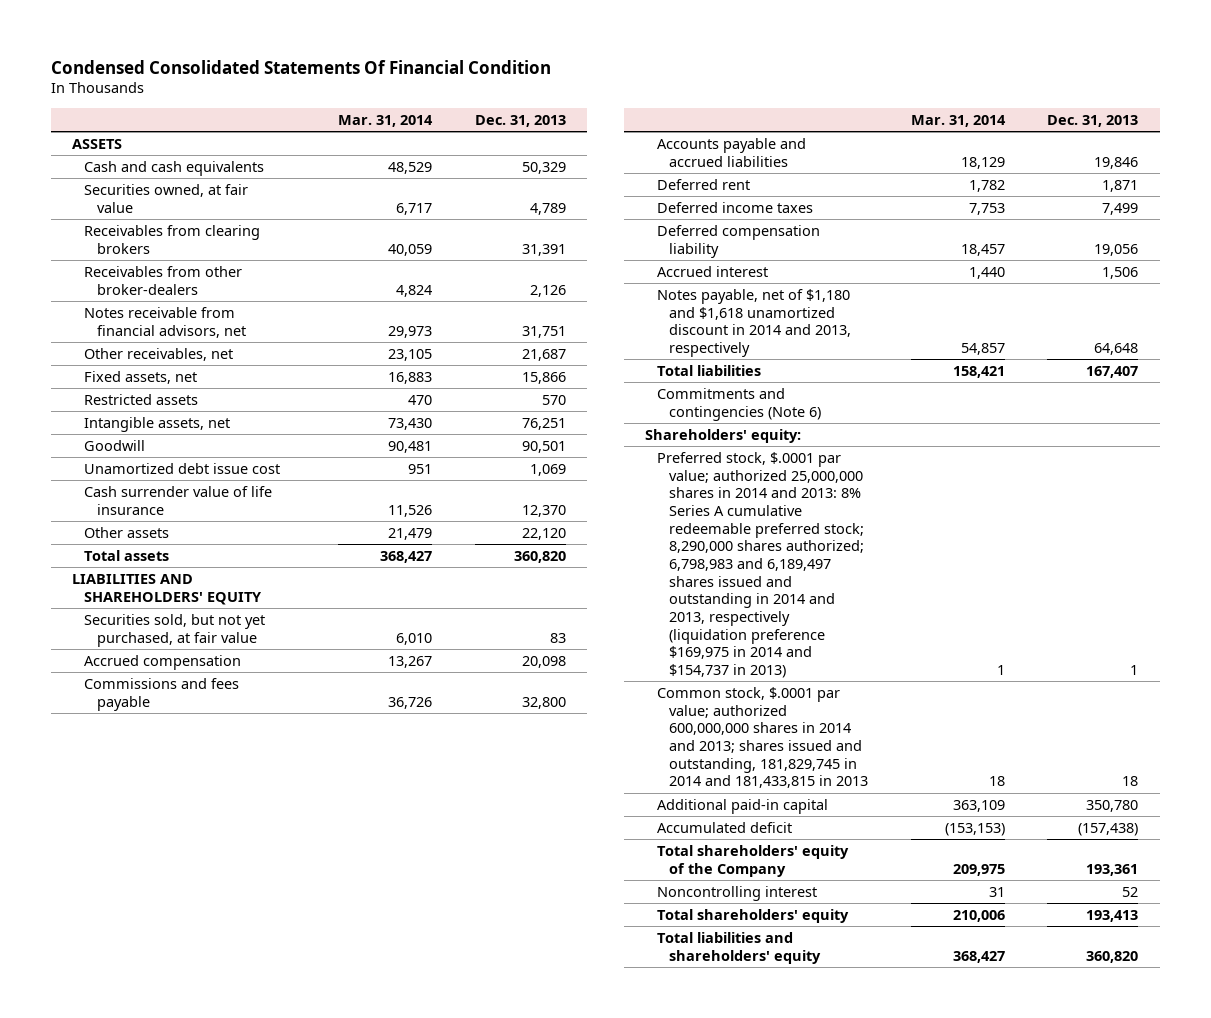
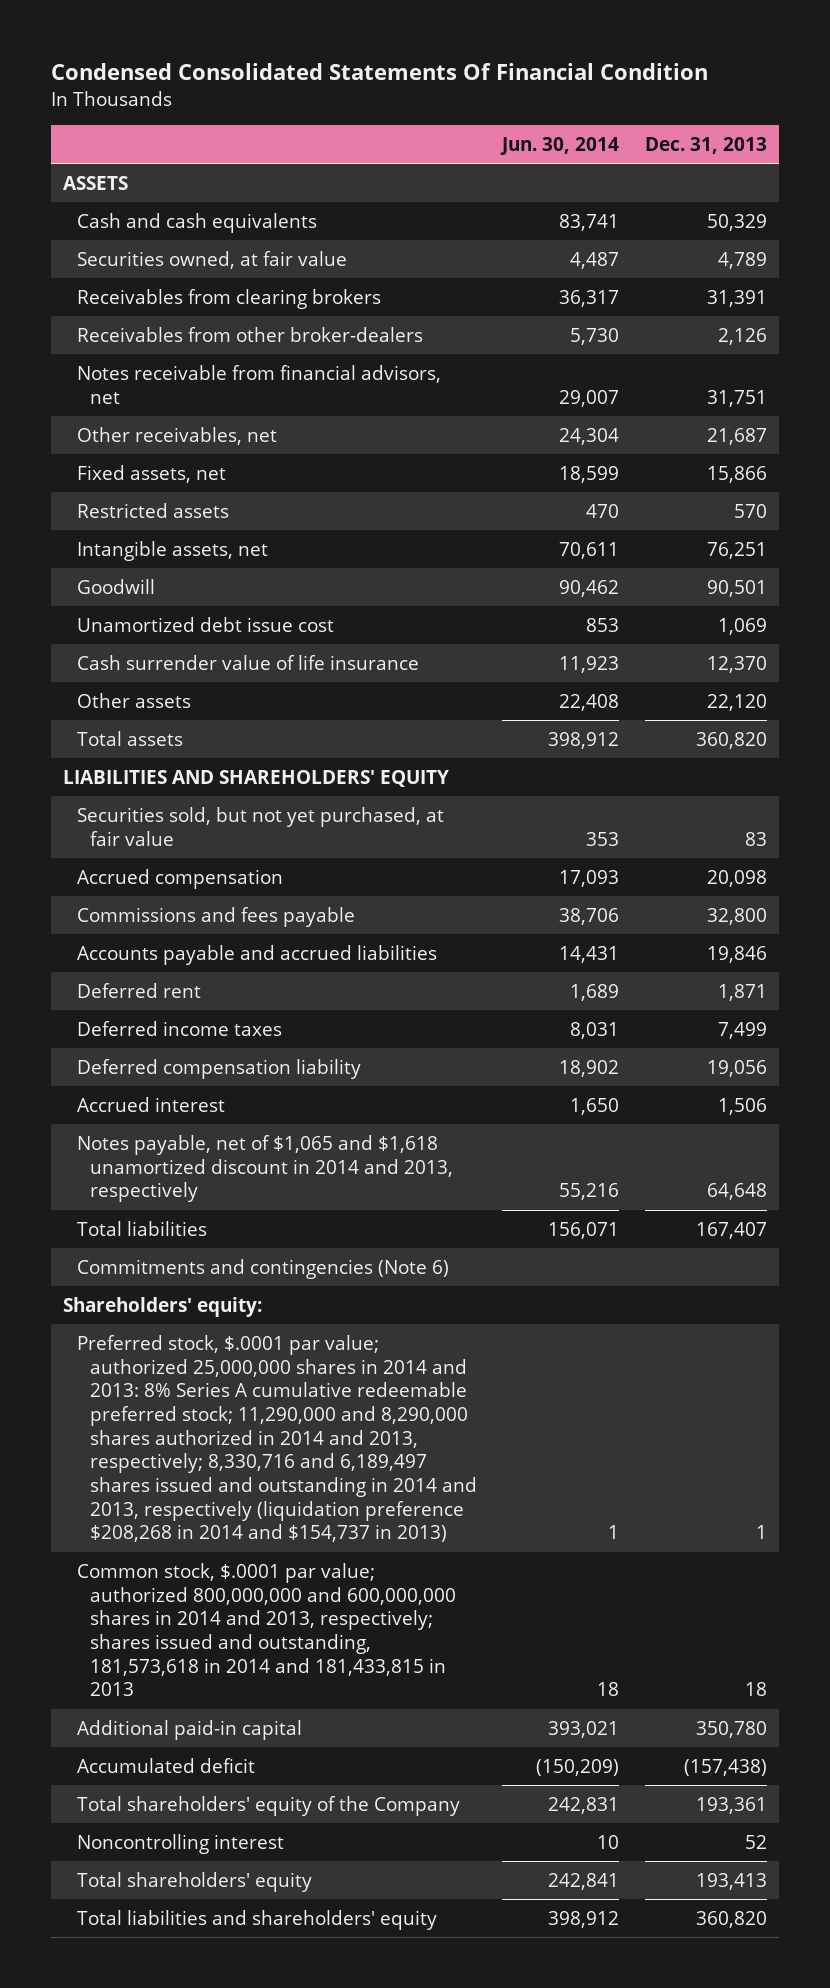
[338,114,434,127] Mar. 31, 2014 -> none
none -> [500,136,620,155] Jun. 30, 2014
[657,288,852,357] Notes payable, net of $1,180 and $1,618 unamortized discount in 2014 and 2013, respectively -> [76,1134,454,1203] Notes payable, net of $1,065 and $1,618 unamortized discount in 2014 and 2013, respectively
[657,451,865,678] Preferred stock, $.0001 par value; authorized 25,000,000 shares in 2014 and 2013: 8% Series A cumulative redeemable preferred stock; 8,290,000 shares authorized; 6,798,983 and 6,189,497 shares issued and outstanding in 2014 and 2013, respectively (liquidation preference $169,975 in 2014 and $154,737 in 2013) -> [76,1334,478,1543] Preferred stock, $.0001 par value; authorized 25,000,000 shares in 2014 and 2013: 8% Series A cumulative redeemable preferred stock; 11,290,000 and 8,290,000 shares authorized in 2014 and 2013, respectively; 8,330,716 and 6,189,497 shares issued and outstanding in 2014 and 2013, respectively (liquidation preference $208,268 in 2014 and $154,737 in 2013)
[657,686,869,789] Common stock, $.0001 par value; authorized 600,000,000 shares in 2014 and 2013; shares issued and outstanding, 181,829,745 in 2014 and 181,433,815 in 2013 -> [76,1562,457,1697] Common stock, $.0001 par value; authorized 800,000,000 and 600,000,000 shares in 2014 and 2013, respectively; shares issued and outstanding, 181,573,618 in 2014 and 181,433,815 in 2013

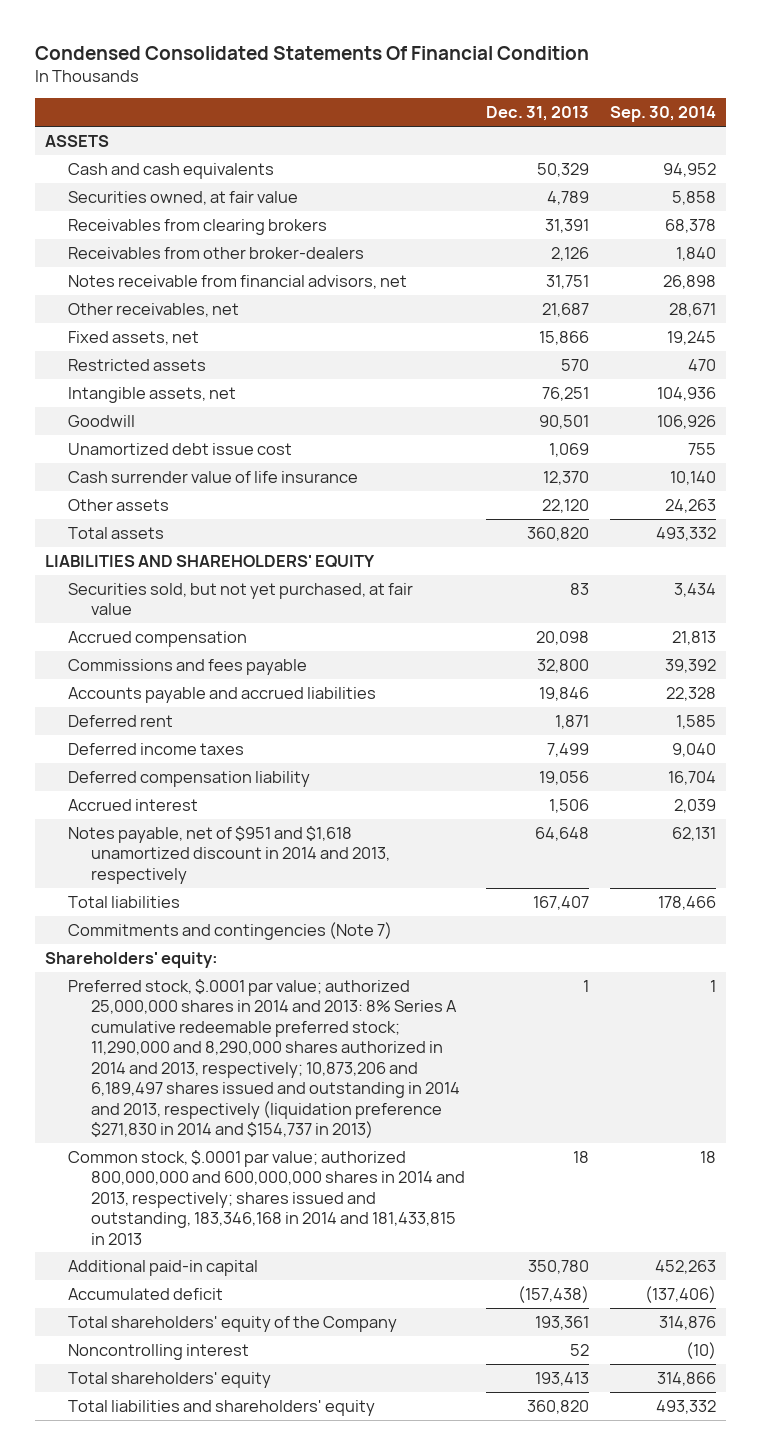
[500,136,620,155] Jun. 30, 2014 -> none
none -> [609,106,716,123] Sep. 30, 2014
[76,1134,454,1203] Notes payable, net of $1,065 and $1,618 unamortized discount in 2014 and 2013, respectively -> [68,825,391,884] Notes payable, net of $951 and $1,618 unamortized discount in 2014 and 2013, respectively
[76,1258,449,1279] Commitments and contingencies (Note 6) -> [68,921,393,940] Commitments and contingencies (Note 7)
[76,1334,478,1543] Preferred stock, $.0001 par value; authorized 25,000,000 shares in 2014 and 2013: 8% Series A cumulative redeemable preferred stock; 11,290,000 and 8,290,000 shares authorized in 2014 and 2013, respectively; 8,330,716 and 6,189,497 shares issued and outstanding in 2014 and 2013, respectively (liquidation preference $208,268 in 2014 and $154,737 in 2013) -> [68,978,461,1139] Preferred stock, $.0001 par value; authorized 25,000,000 shares in 2014 and 2013: 8% Series A cumulative redeemable preferred stock; 11,290,000 and 8,290,000 shares authorized in 2014 and 2013, respectively; 10,873,206 and 6,189,497 shares issued and outstanding in 2014 and 2013, respectively (liquidation preference $271,830 in 2014 and $154,737 in 2013)
[76,1562,457,1697] Common stock, $.0001 par value; authorized 800,000,000 and 600,000,000 shares in 2014 and 2013, respectively; shares issued and outstanding, 181,573,618 in 2014 and 181,433,815 in 2013 -> [68,1149,466,1245] Common stock, $.0001 par value; authorized 800,000,000 and 600,000,000 shares in 2014 and 2013, respectively; shares issued and outstanding, 183,346,168 in 2014 and 181,433,815 in 2013

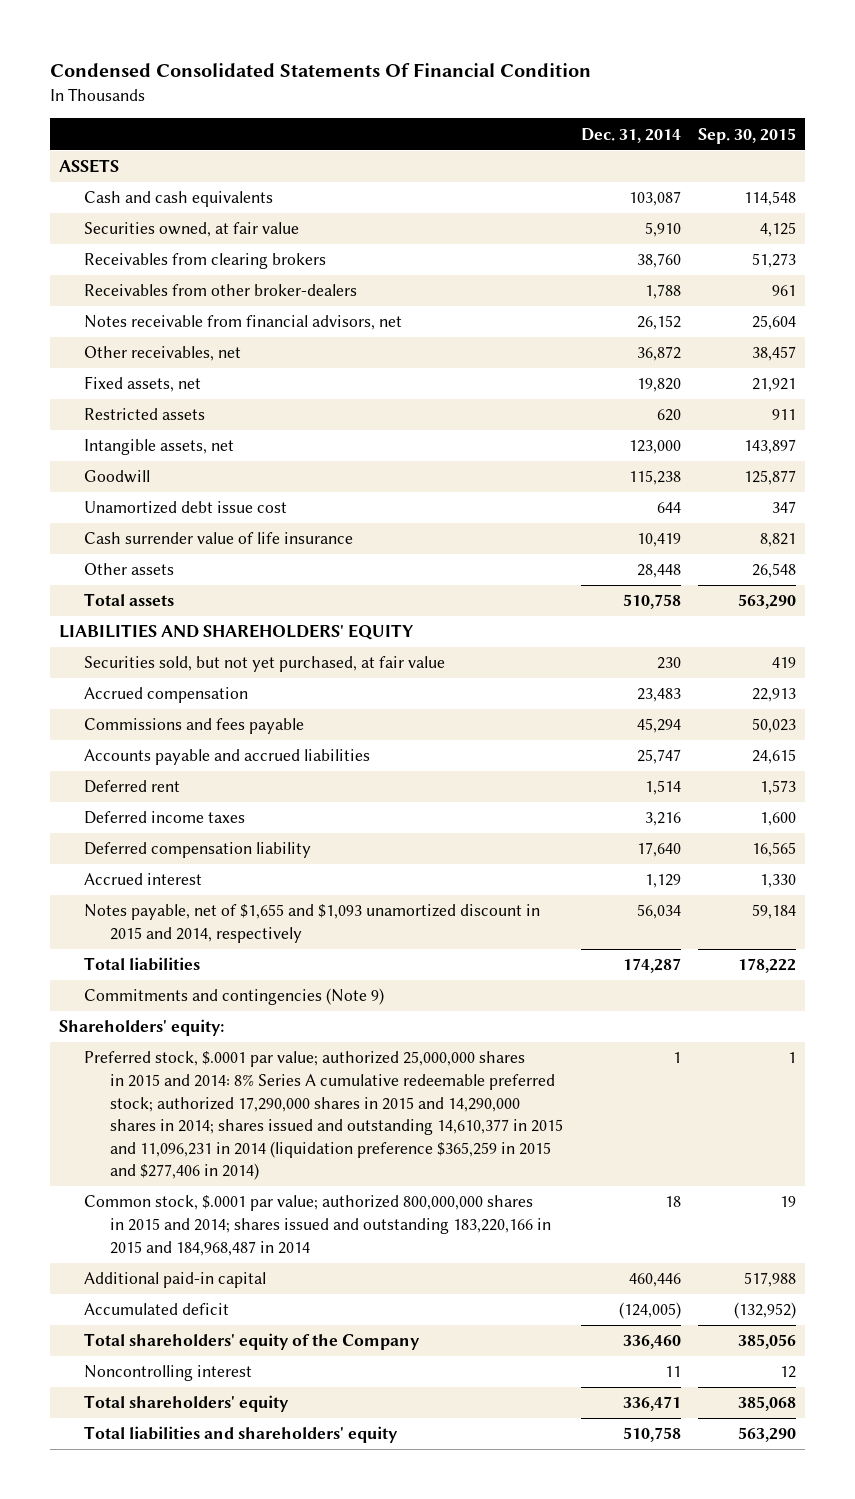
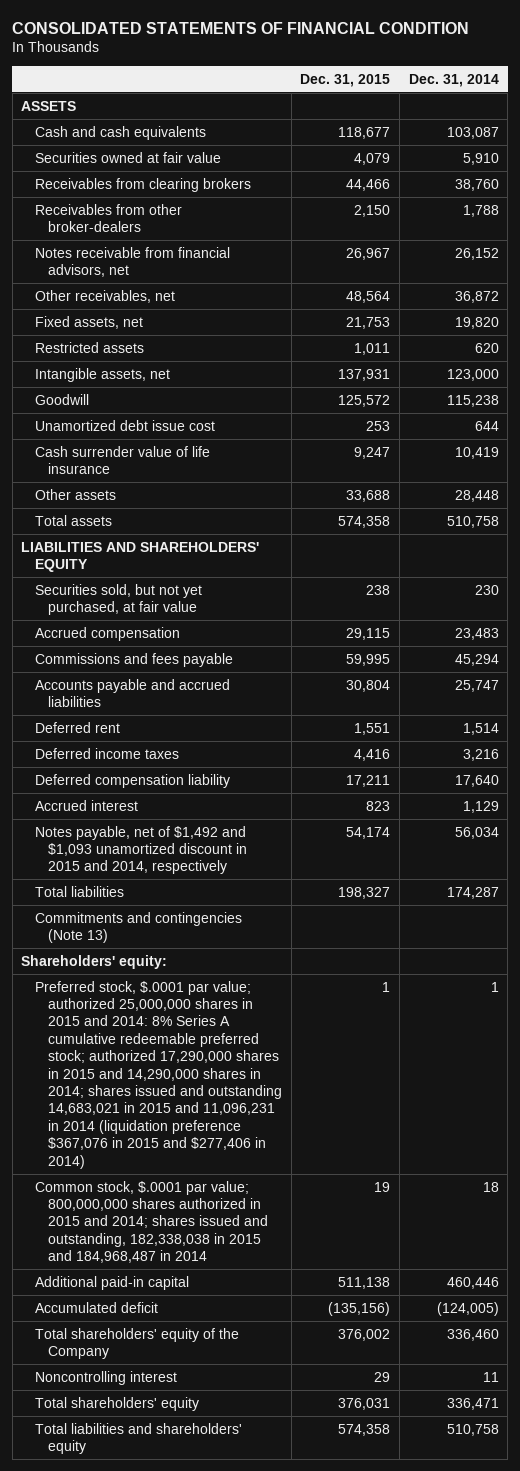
[49,62,591,77] Condensed Consolidated Statements Of Financial Condition -> [12,21,470,34] CONSOLIDATED STATEMENTS OF FINANCIAL CONDITION
[698,127,797,144] Sep. 30, 2015 -> none
none -> [300,73,391,87] Dec. 31, 2015
[84,222,300,238] Securities owned, at fair value -> [34,151,221,163] Securities owned at fair value
[84,904,541,944] Notes payable, net of $1,655 and $1,093 unamortized discount in 2015 and 2014, respectively -> [34,825,248,875] Notes payable, net of $1,492 and $1,093 unamortized discount in 2015 and 2014, respectively
[84,988,385,1006] Commitments and contingencies (Note 9) -> [34,911,242,944] Commitments and contingencies (Note 13)
[84,1051,563,1181] Preferred stock, $.0001 par value; authorized 25,000,000 shares in 2015 and 2014: 8% Series A cumulative redeemable preferred stock; authorized 17,290,000 shares in 2015 and 14,290,000 shares in 2014; shares issued and outstanding 14,610,377 in 2015 and 11,096,231 in 2014 (liquidation preference $365,259 in 2015 and $277,406 in 2014) -> [34,980,283,1169] Preferred stock, $.0001 par value; authorized 25,000,000 shares in 2015 and 2014: 8% Series A cumulative redeemable preferred stock; authorized 17,290,000 shares in 2015 and 14,290,000 shares in 2014; shares issued and outstanding 14,683,021 in 2015 and 11,096,231 in 2014 (liquidation preference $367,076 in 2015 and $277,406 in 2014)
[84,1195,551,1256] Common stock, $.0001 par value; authorized 800,000,000 shares in 2015 and 2014; shares issued and outstanding 183,220,166 in 2015 and 184,968,487 in 2014 -> [34,1180,269,1264] Common stock, $.0001 par value; 800,000,000 shares authorized in 2015 and 2014; shares issued and outstanding, 182,338,038 in 2015 and 184,968,487 in 2014

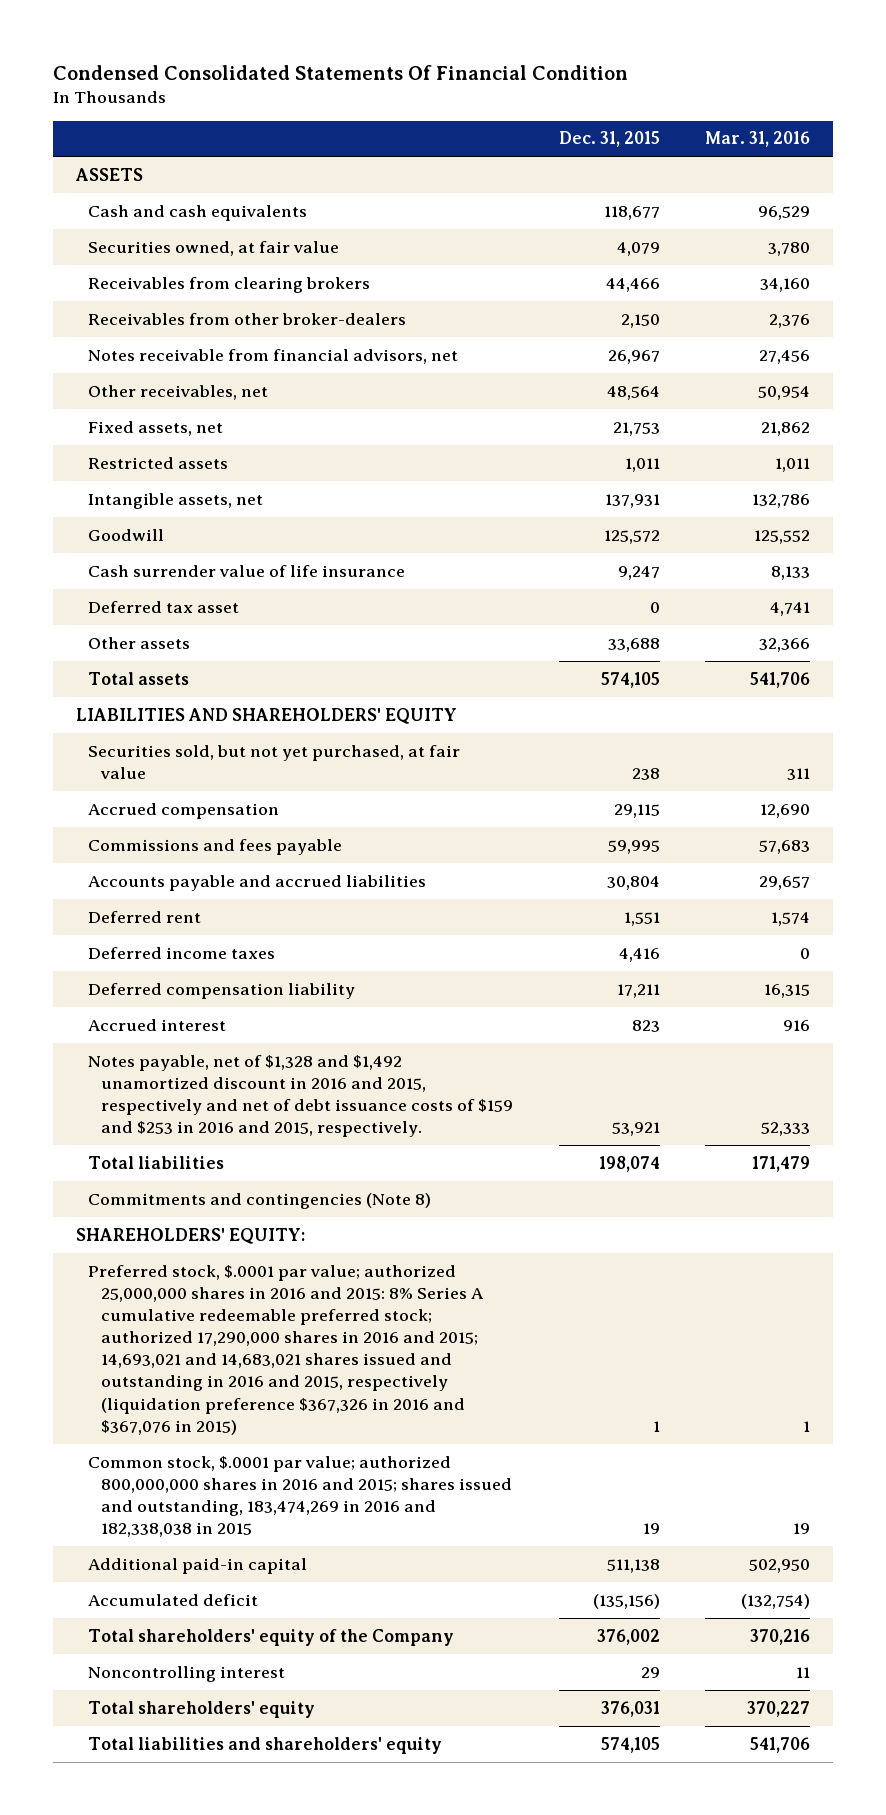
[12,21,470,34] CONSOLIDATED STATEMENTS OF FINANCIAL CONDITION -> [53,64,629,80] Condensed Consolidated Statements Of Financial Condition
[408,73,499,87] Dec. 31, 2014 -> none
none -> [704,131,810,148] Mar. 31, 2016
[34,151,221,163] Securities owned at fair value -> [88,240,340,256] Securities owned, at fair value
[34,419,215,431] Unamortized debt issue cost -> none
none -> [88,600,240,613] Deferred tax asset
[338,515,391,528] 574,358 -> [600,671,660,688] 574,105
[34,825,248,875] Notes payable, net of $1,492 and $1,093 unamortized discount in 2015 and 2014, respectively -> [88,1054,514,1138] Notes payable, net of $1,328 and $1,492 unamortized discount in 2016 and 2015, respectively and net of debt issuance costs of $159 and $253 in 2016 and 2015, respectively.
[346,826,391,839] 54,174 -> [611,1122,660,1137] 53,921
[338,886,391,899] 198,327 -> [598,1155,660,1172] 198,074
[34,911,242,944] Commitments and contingencies (Note 13) -> [88,1192,432,1209] Commitments and contingencies (Note 8)
[21,954,168,969] Shareholders' equity: -> [75,1227,305,1244] SHAREHOLDERS' EQUITY:
[34,980,283,1169] Preferred stock, $.0001 par value; authorized 25,000,000 shares in 2015 and 2014: 8% Series A cumulative redeemable preferred stock; authorized 17,290,000 shares in 2015 and 14,290,000 shares in 2014; shares issued and outstanding 14,683,021 in 2015 and 11,096,231 in 2014 (liquidation preference $367,076 in 2015 and $277,406 in 2014) -> [88,1264,485,1435] Preferred stock, $.0001 par value; authorized 25,000,000 shares in 2016 and 2015: 8% Series A cumulative redeemable preferred stock; authorized 17,290,000 shares in 2016 and 2015; 14,693,021 and 14,683,021 shares issued and outstanding in 2016 and 2015, respectively (liquidation preference $367,326 in 2016 and $367,076 in 2015)
[34,1180,269,1264] Common stock, $.0001 par value; 800,000,000 shares authorized in 2015 and 2014; shares issued and outstanding, 182,338,038 in 2015 and 184,968,487 in 2014 -> [88,1455,513,1538] Common stock, $.0001 par value; authorized 800,000,000 shares in 2016 and 2015; shares issued and outstanding, 183,474,269 in 2016 and 182,338,038 in 2015
[338,1423,391,1436] 574,358 -> [600,1736,660,1753] 574,105

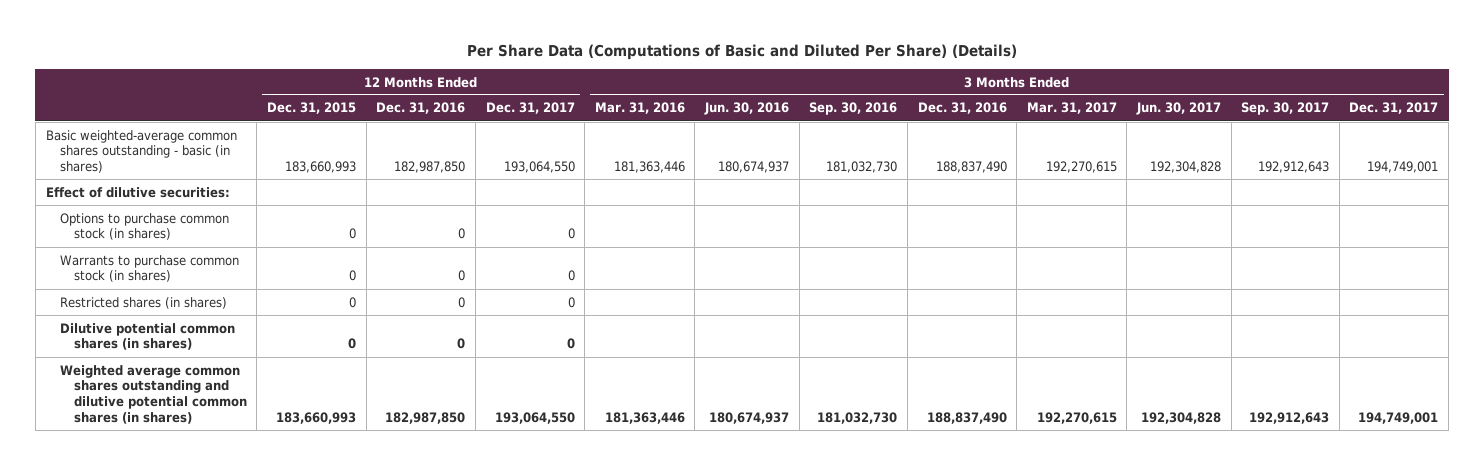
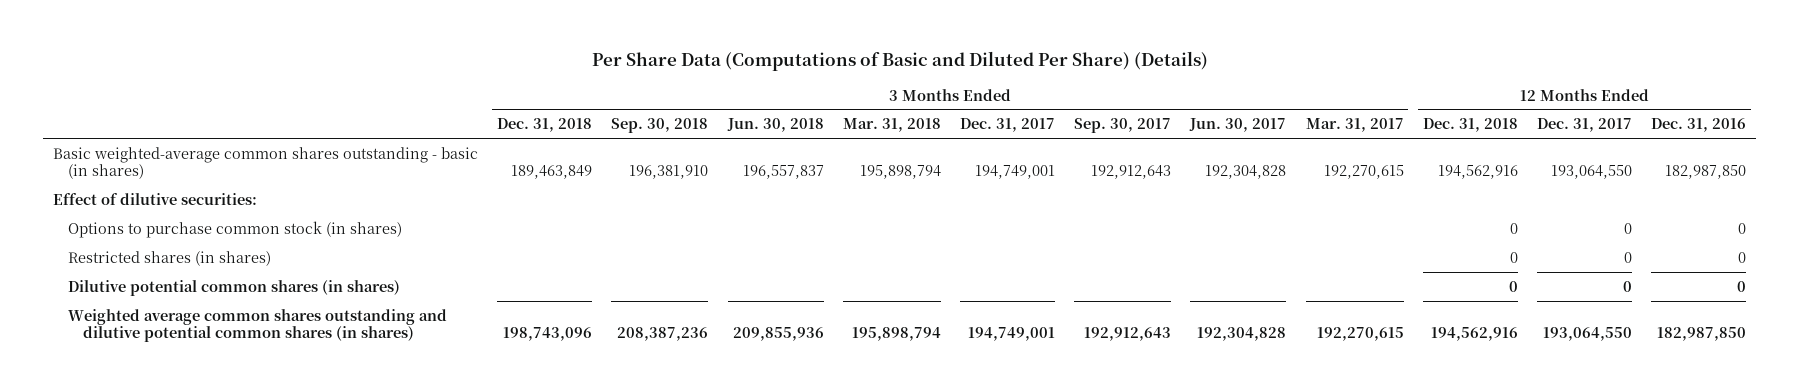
[267,102,357,115] Dec. 31, 2015 -> none
[594,102,685,115] Mar. 31, 2016 -> none
[704,102,790,116] Jun. 30, 2016 -> none
[809,102,898,116] Sep. 30, 2016 -> none
[917,102,1007,115] Dec. 31, 2016 -> none
none -> [497,118,593,133] Dec. 31, 2018
none -> [611,118,709,134] Sep. 30, 2018
none -> [726,118,824,133] Jun. 30, 2018
none -> [842,118,941,133] Mar. 31, 2018
none -> [1422,118,1518,133] Dec. 31, 2018
[59,254,239,283] Warrants to purchase common stock (in shares) -> none

